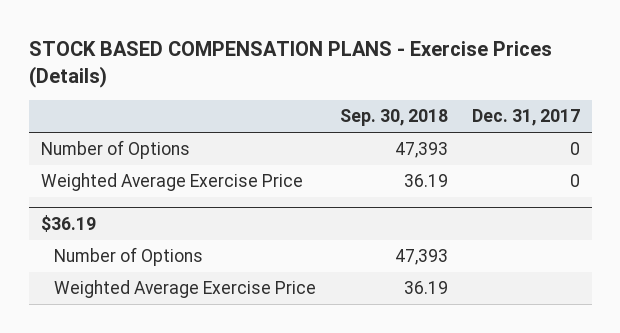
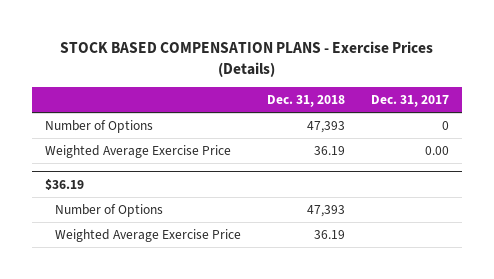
[339,109,448,127] Sep. 30, 2018 -> none
none -> [267,95,346,108] Dec. 31, 2018
[569,174,580,188] 0 -> [425,146,450,156] 0.00

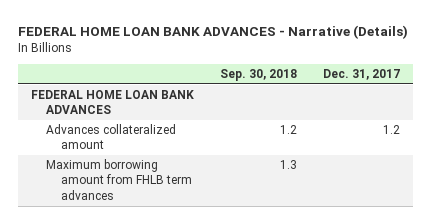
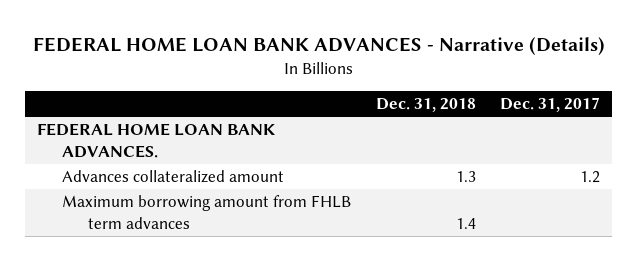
[219,69,297,82] Sep. 30, 2018 -> none
none -> [375,98,476,113] Dec. 31, 2018
[30,90,194,115] FEDERAL HOME LOAN BANK ADVANCES -> [36,123,276,158] FEDERAL HOME LOAN BANK ADVANCES.

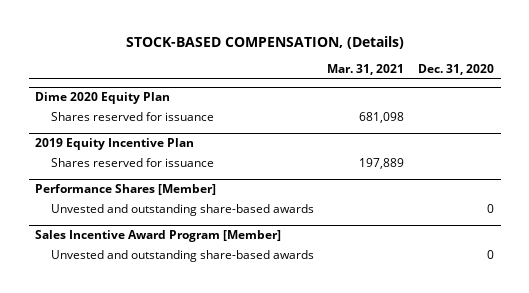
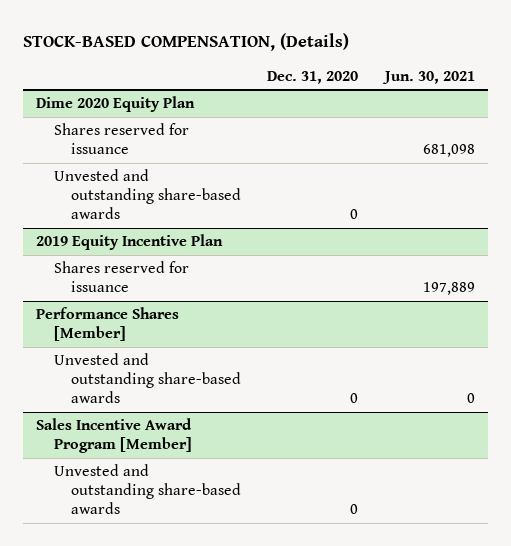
[327,64,405,76] Mar. 31, 2021 -> none
none -> [381,70,475,84] Jun. 30, 2021
none -> [53,169,241,220] Unvested and outstanding share-based awards

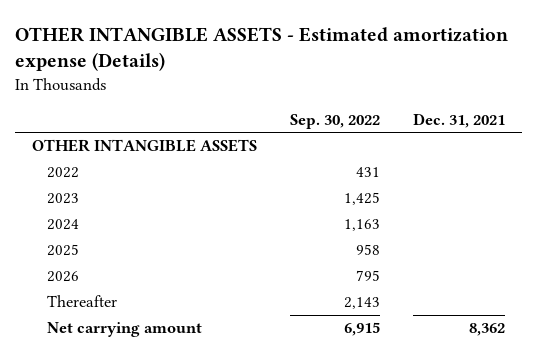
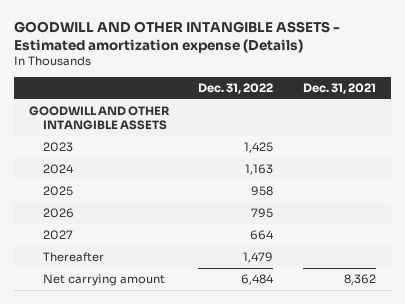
[15,27,509,72] OTHER INTANGIBLE ASSETS - Estimated amortization expense (Details) -> [13,20,340,53] GOODWILL AND OTHER INTANGIBLE ASSETS - Estimated amortization expense (Details)
[290,113,381,129] Sep. 30, 2022 -> none
none -> [198,83,274,95] Dec. 31, 2022
[46,167,79,179] 2022 -> none
[31,139,257,153] OTHER INTANGIBLE ASSETS -> [28,106,170,131] GOODWILL AND OTHER INTANGIBLE ASSETS
none -> [42,230,73,241] 2027

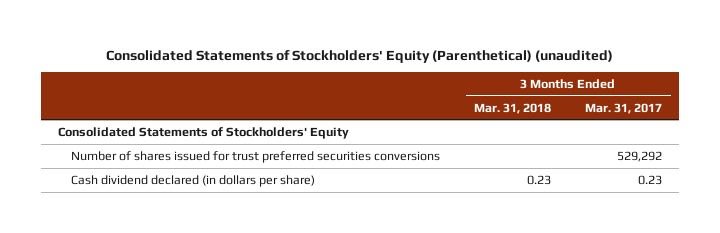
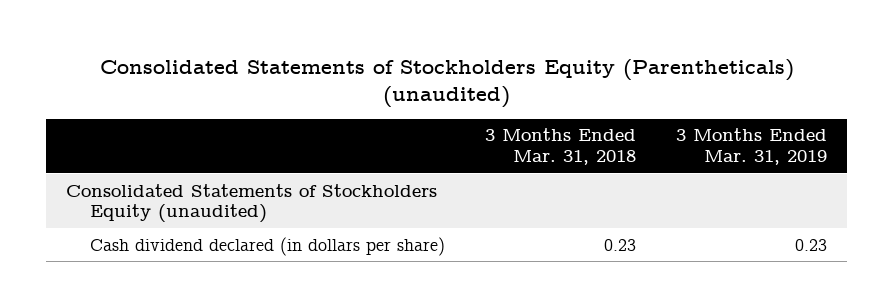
[105,49,613,63] Consolidated Statements of Stockholders' Equity (Parenthetical) (unaudited) -> [99,58,794,109] Consolidated Statements of Stockholders Equity (Parentheticals) (unaudited)
[585,102,663,114] Mar. 31, 2017 -> none
none -> [675,128,827,166] 3 Months Ended Mar. 31, 2019
[71,150,441,163] Number of shares issued for trust preferred securities conversions -> none
[57,126,349,139] Consolidated Statements of Stockholders' Equity -> [66,183,438,224] Consolidated Statements of Stockholders Equity (unaudited)

